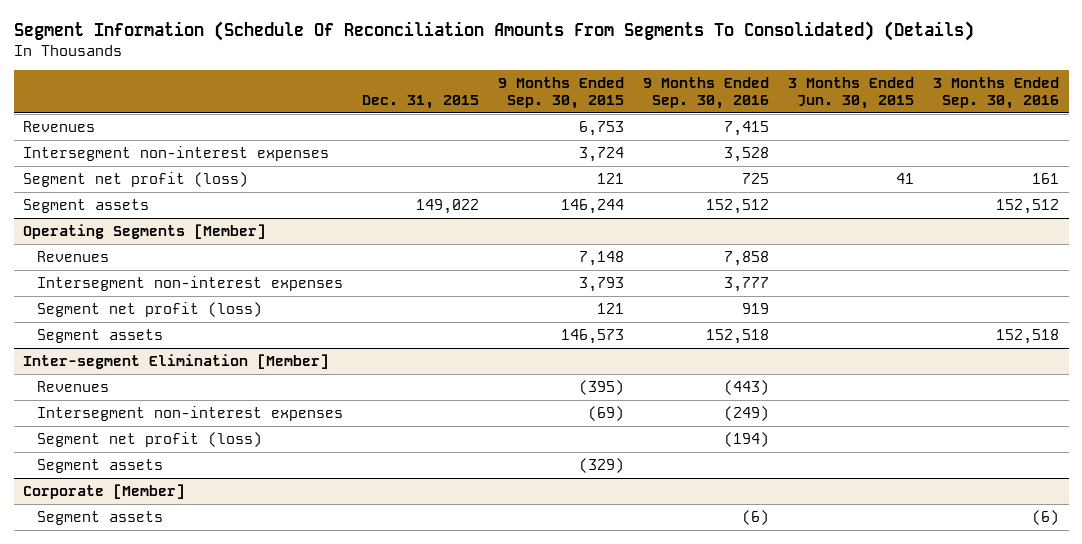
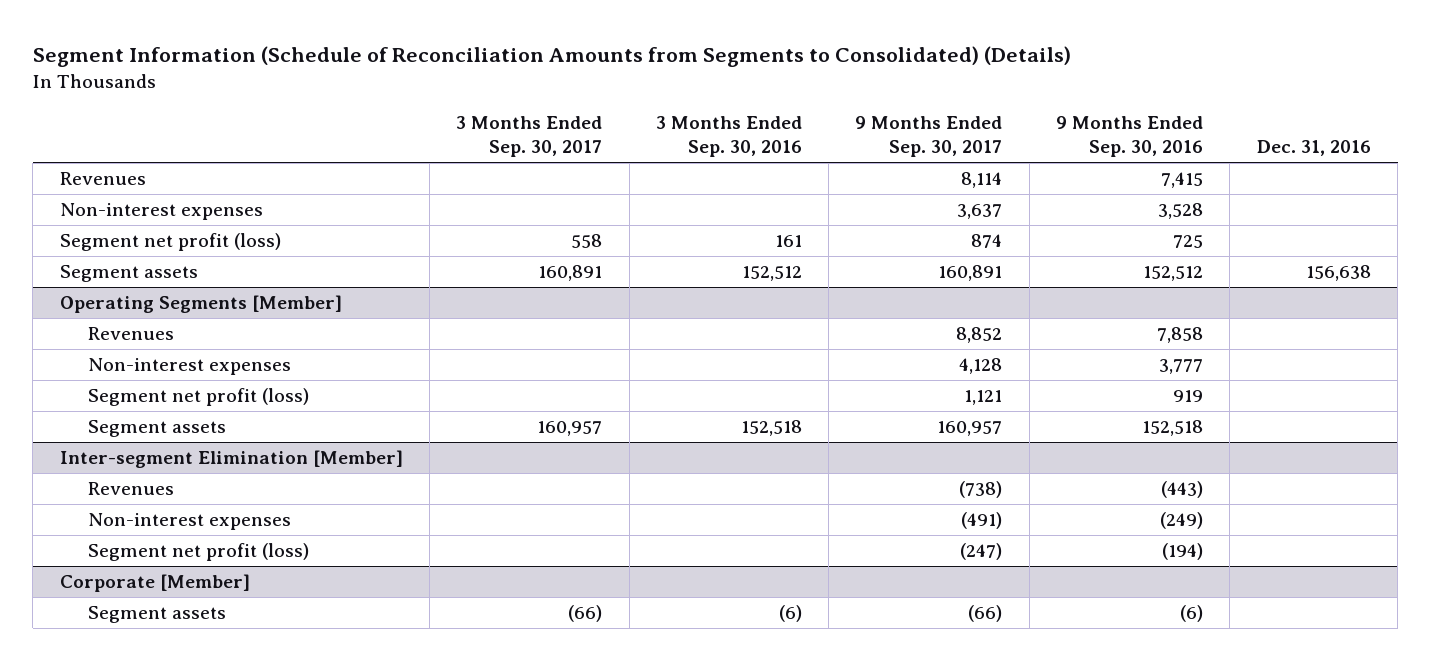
[13,21,974,42] Segment Information (Schedule Of Reconciliation Amounts From Segments To Consolidated) (Details) -> [32,46,1071,68] Segment Information (Schedule of Reconciliation Amounts from Segments to Consolidated) (Details)
[361,95,479,110] Dec. 31, 2015 -> none
[497,77,624,110] 9 Months Ended Sep. 30, 2015 -> none
[787,77,914,110] 3 Months Ended Jun. 30, 2015 -> none
none -> [456,115,603,158] 3 Months Ended Sep. 30, 2017
none -> [855,115,1003,158] 9 Months Ended Sep. 30, 2017
none -> [1256,140,1371,157] Dec. 31, 2016
[23,145,330,161] Intersegment non-interest expenses -> [59,202,263,220] Non-interest expenses
[36,275,343,291] Intersegment non-interest expenses -> [88,357,292,375] Non-interest expenses
[36,405,343,421] Intersegment non-interest expenses -> [88,512,292,530] Non-interest expenses
[36,458,163,473] Segment assets -> none

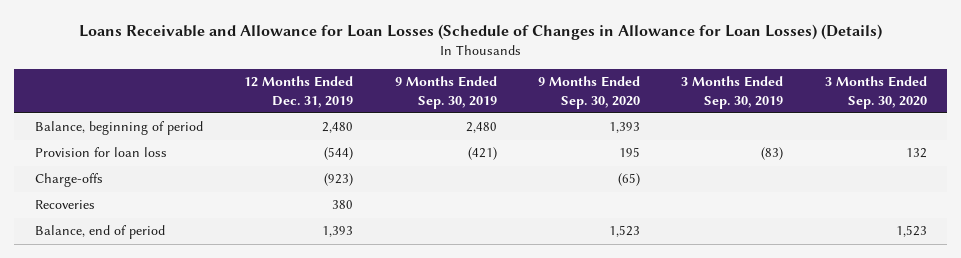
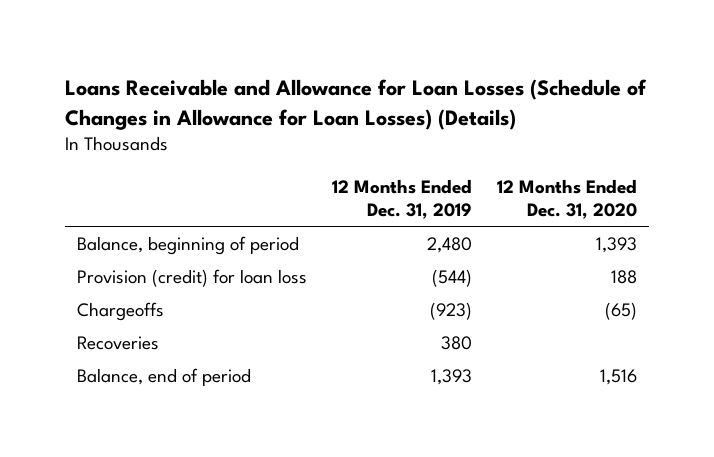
[394,76,497,109] 9 Months Ended Sep. 30, 2019 -> none
[537,76,640,109] 9 Months Ended Sep. 30, 2020 -> none
[681,76,784,109] 3 Months Ended Sep. 30, 2019 -> none
[824,76,927,109] 3 Months Ended Sep. 30, 2020 -> none
none -> [496,178,637,219] 12 Months Ended Dec. 31, 2020
[34,147,167,158] Provision for loan loss -> [77,269,308,288] Provision (credit) for loan loss
[34,173,103,188] Charge-offs -> [77,302,165,322] Chargeoffs

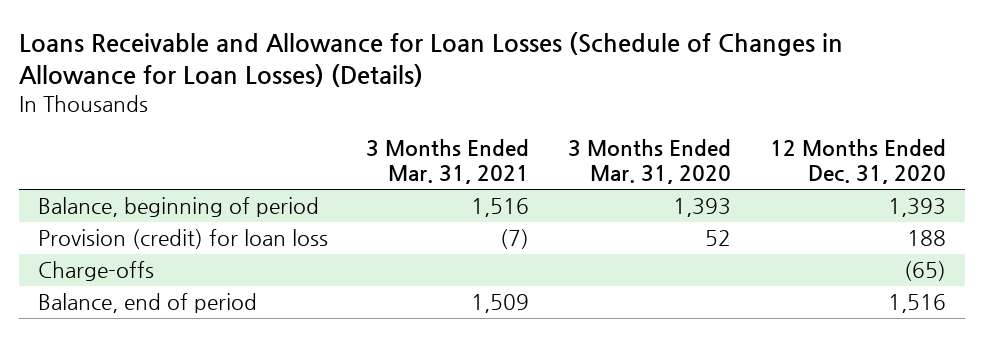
[332,178,473,219] 12 Months Ended Dec. 31, 2019 -> none
none -> [366,139,530,185] 3 Months Ended Mar. 31, 2021
none -> [568,139,732,185] 3 Months Ended Mar. 31, 2020
[77,336,160,351] Recoveries -> none
[77,302,165,322] Chargeoffs -> [37,261,154,282] Charge-offs

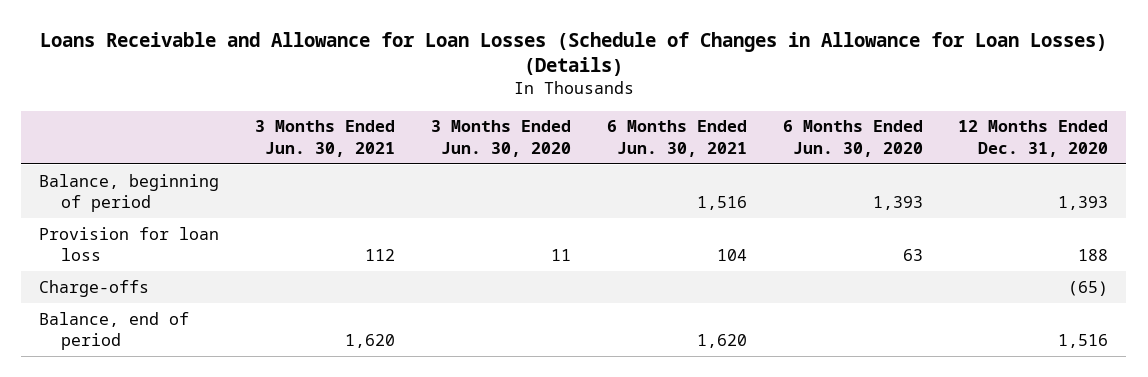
[366,139,530,185] 3 Months Ended Mar. 31, 2021 -> none
[568,139,732,185] 3 Months Ended Mar. 31, 2020 -> none
none -> [254,120,395,157] 3 Months Ended Jun. 30, 2021
none -> [430,120,571,157] 3 Months Ended Jun. 30, 2020
none -> [606,120,747,157] 6 Months Ended Jun. 30, 2021
none -> [782,120,923,157] 6 Months Ended Jun. 30, 2020
[37,229,328,250] Provision (credit) for loan loss -> [39,226,220,262] Provision for loan loss

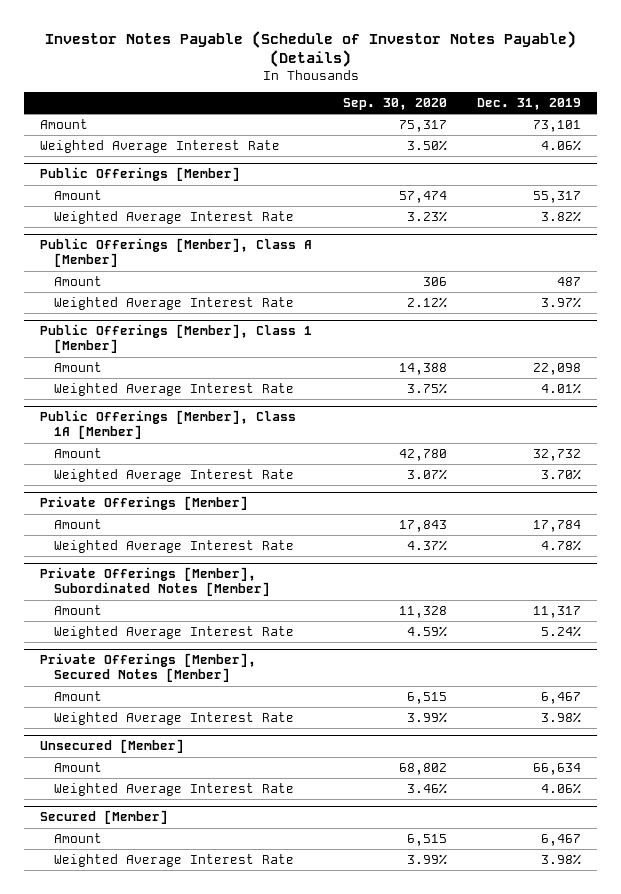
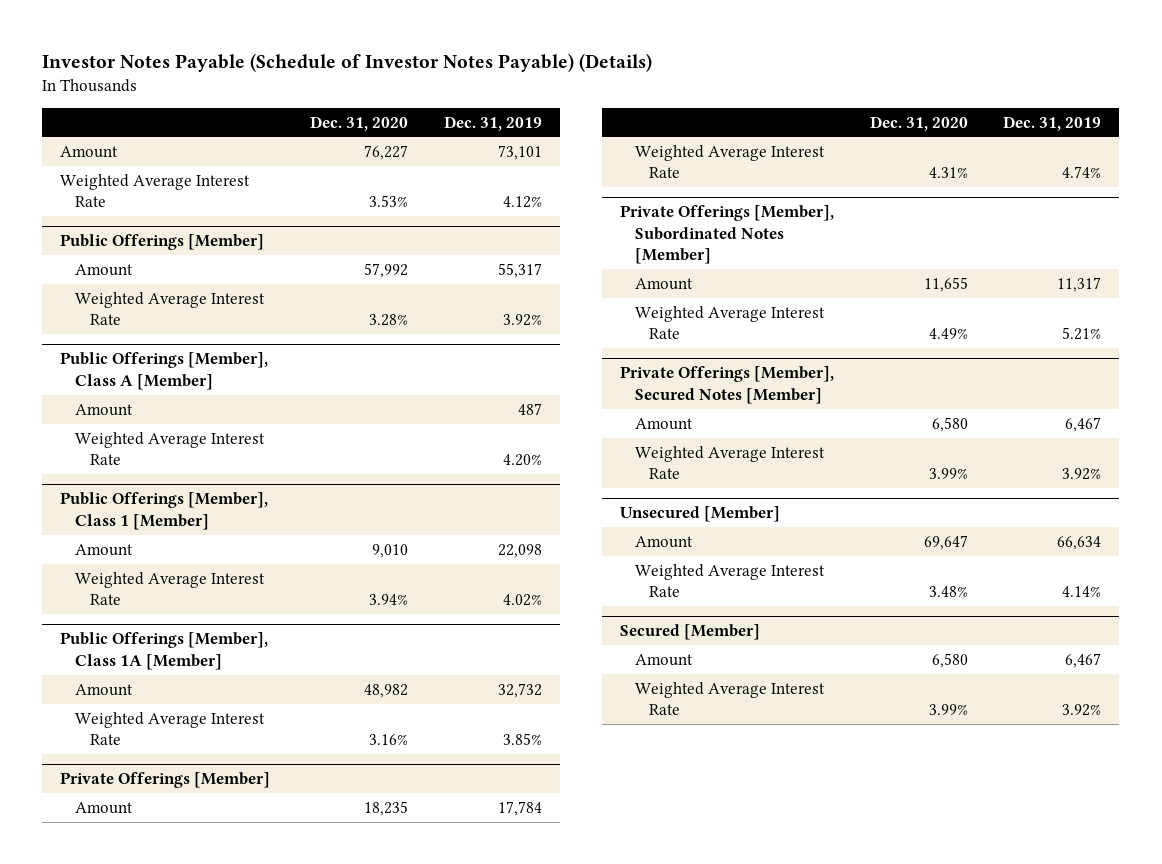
[342,98,447,111] Sep. 30, 2020 -> none
none -> [310,115,409,131] Dec. 31, 2020
[541,139,582,151] 4.06% -> [502,196,542,209] 4.12%
[541,210,582,222] 3.82% -> [502,314,542,327] 3.92%
[541,296,582,308] 3.97% -> [502,454,542,467] 4.20%
[541,382,582,394] 4.01% -> [502,594,542,607] 4.02%
[541,468,582,480] 3.70% -> [502,733,542,746] 3.85%
[541,539,582,551] 4.78% -> [1062,166,1102,179] 4.74%
[541,625,582,637] 5.24% -> [1062,327,1102,341] 5.21%
[541,711,582,723] 3.98% -> [1062,468,1102,481] 3.92%
[541,782,582,794] 4.06% -> [1062,586,1102,598] 4.14%
[541,853,582,865] 3.98% -> [1062,704,1102,717] 3.92%

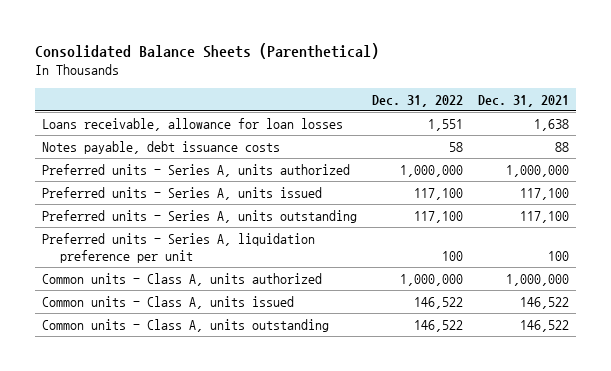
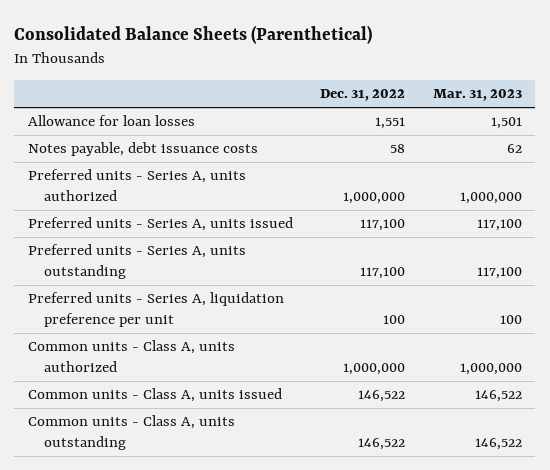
[477,94,569,107] Dec. 31, 2021 -> none
none -> [432,89,522,102] Mar. 31, 2023
[42,117,344,131] Loans receivable, allowance for loan losses -> [27,115,195,127] Allowance for loan losses

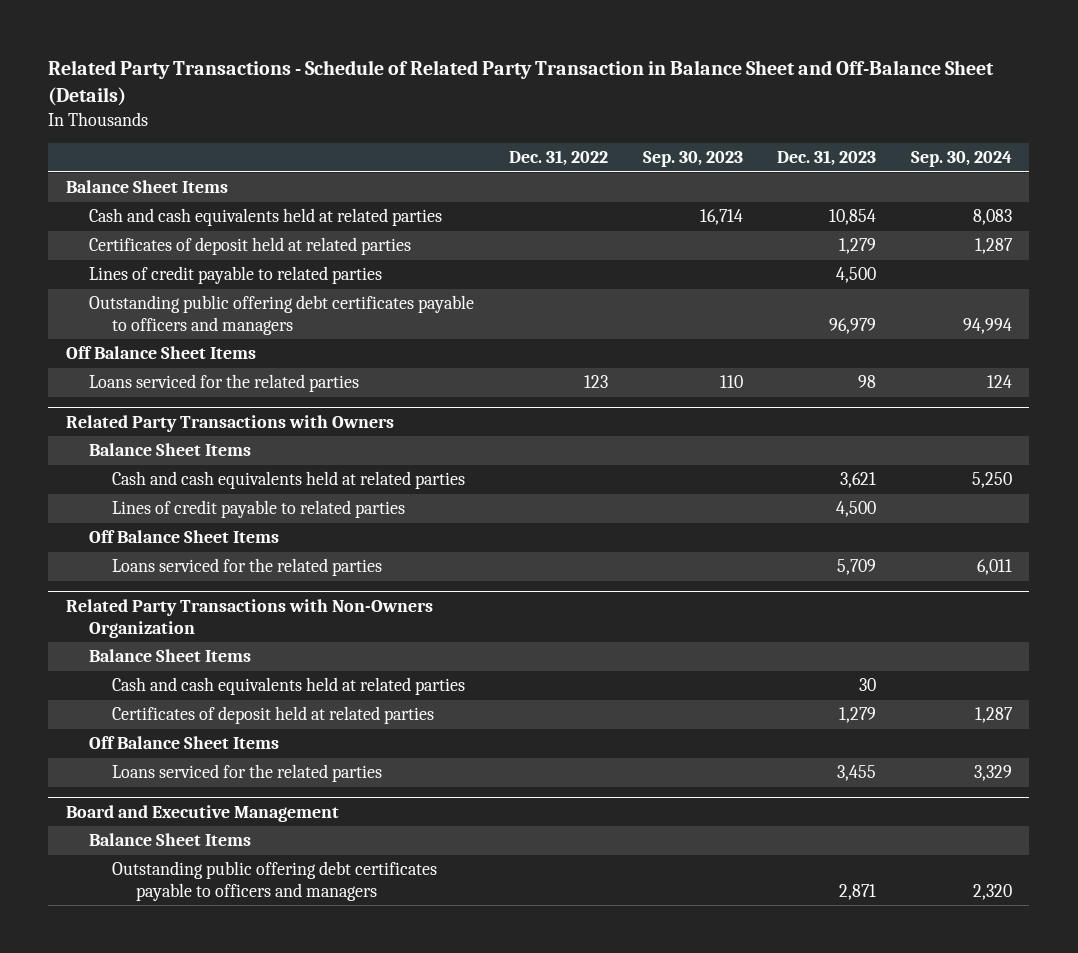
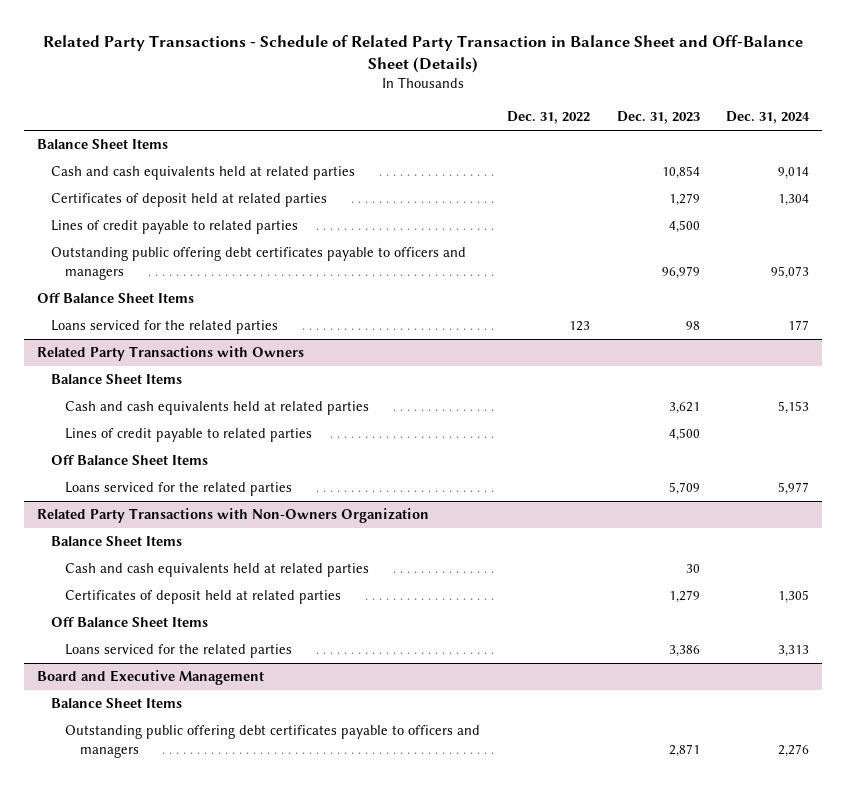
[642,151,743,168] Sep. 30, 2023 -> none
[911,151,1013,168] Sep. 30, 2024 -> none
none -> [726,111,811,125] Dec. 31, 2024
[837,765,877,782] 3,455 -> [668,645,700,658] 3,386

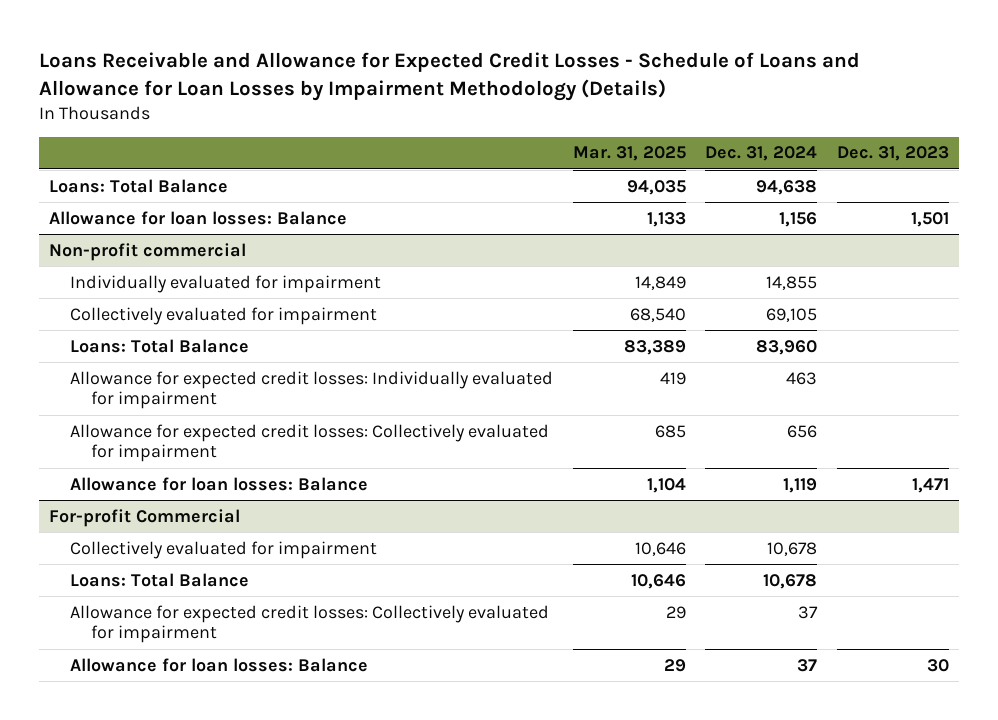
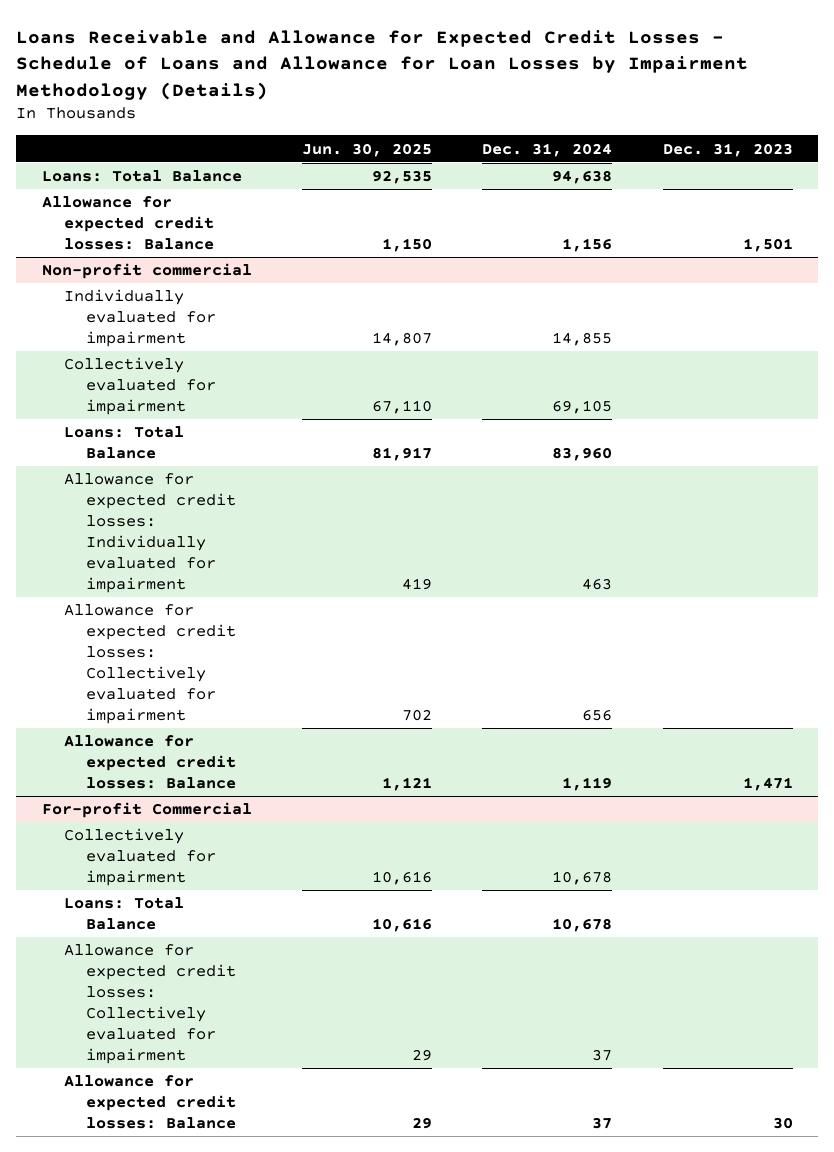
[572,146,686,162] Mar. 31, 2025 -> none
none -> [301,142,432,157] Jun. 30, 2025
[49,210,348,225] Allowance for loan losses: Balance -> [41,196,214,250] Allowance for expected credit losses: Balance
[70,476,369,491] Allowance for loan losses: Balance -> [63,735,236,789] Allowance for expected credit losses: Balance
[70,657,369,672] Allowance for loan losses: Balance -> [63,1075,236,1129] Allowance for expected credit losses: Balance

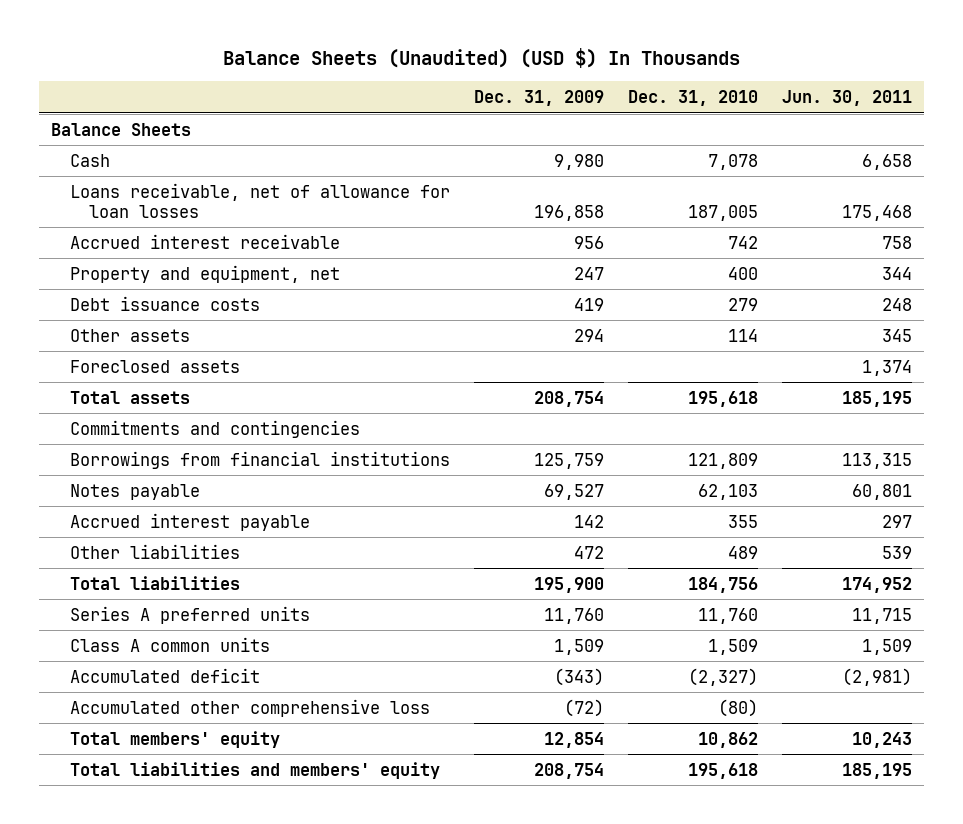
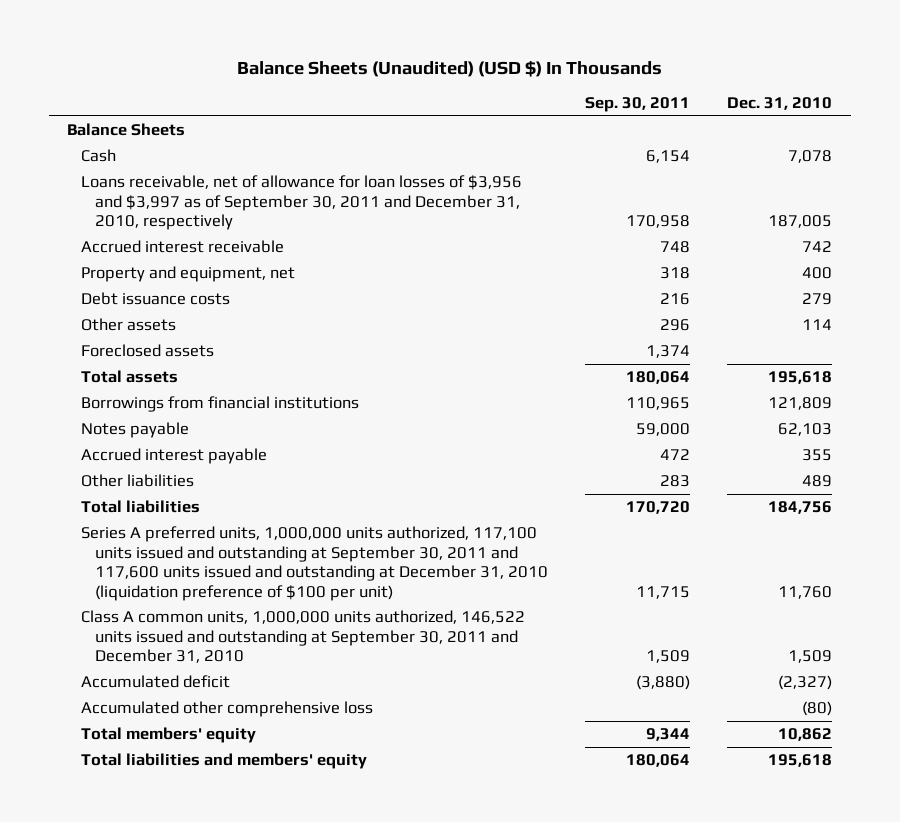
[473,90,604,107] Dec. 31, 2009 -> none
[782,90,913,107] Jun. 30, 2011 -> none
none -> [585,97,691,113] Sep. 30, 2011
[69,182,450,218] Loans receivable, net of allowance for loan losses -> [80,175,522,231] Loans receivable, net of allowance for loan losses of $3,956 and $3,997 as of September 30, 2011 and December 31, 2010, respectively
[69,419,360,438] Commitments and contingencies -> none
[69,605,310,624] Series A preferred units -> [80,526,548,601] Series A preferred units, 1,000,000 units authorized, 117,100 units issued and outstanding at September 30, 2011 and 117,600 units issued and outstanding at December 31, 2010 (liquidation preference of $100 per unit)
[69,636,270,652] Class A common units -> [80,610,525,664] Class A common units, 1,000,000 units authorized, 146,522 units issued and outstanding at September 30, 2011 and December 31, 2010

